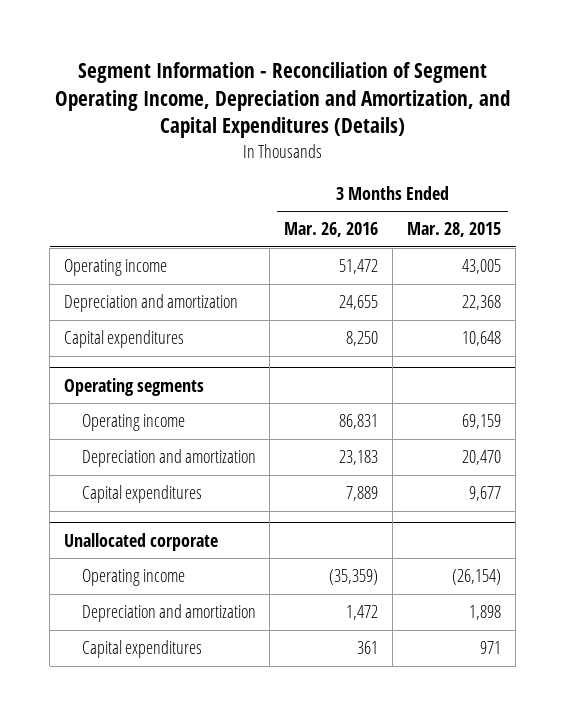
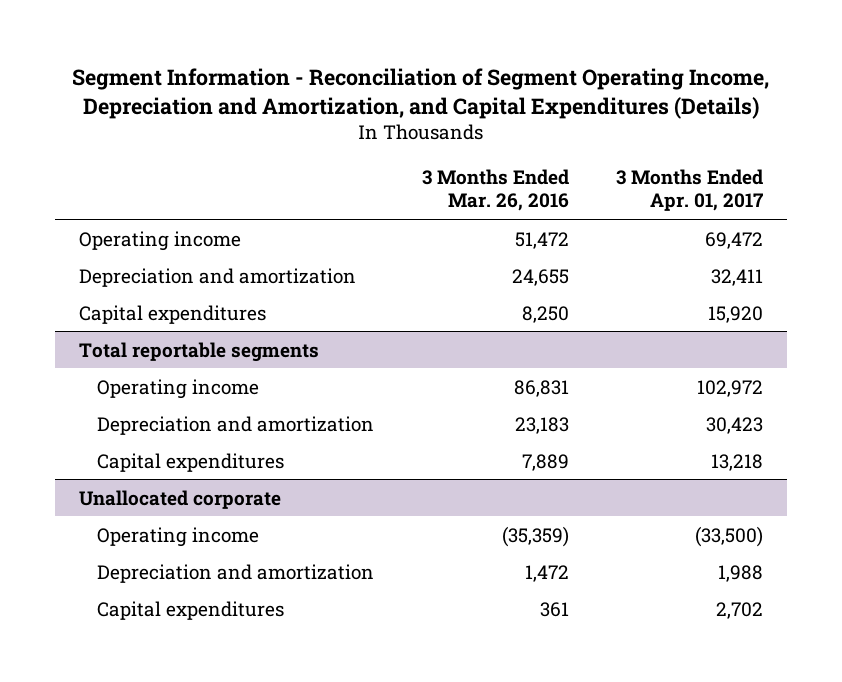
[407,222,502,238] Mar. 28, 2015 -> none
none -> [616,168,764,212] 3 Months Ended Apr. 01, 2017
[64,377,205,396] Operating segments -> [78,341,319,362] Total reportable segments

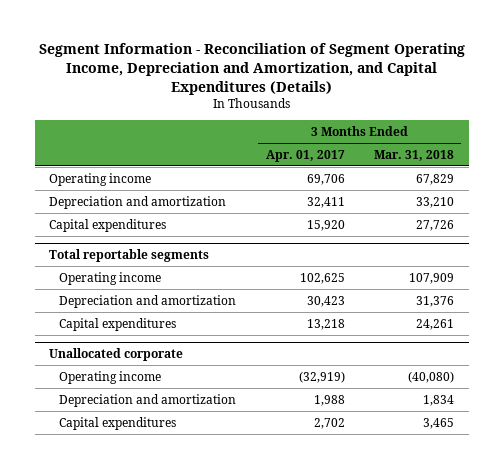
[421,168,569,212] 3 Months Ended Mar. 26, 2016 -> none
none -> [373,149,454,161] Mar. 31, 2018
[705,231,764,249] 69,472 -> [306,173,345,185] 69,706
[697,379,764,397] 102,972 -> [299,272,345,284] 102,625
[695,525,764,547] (33,500) -> [298,370,345,383] (32,919)

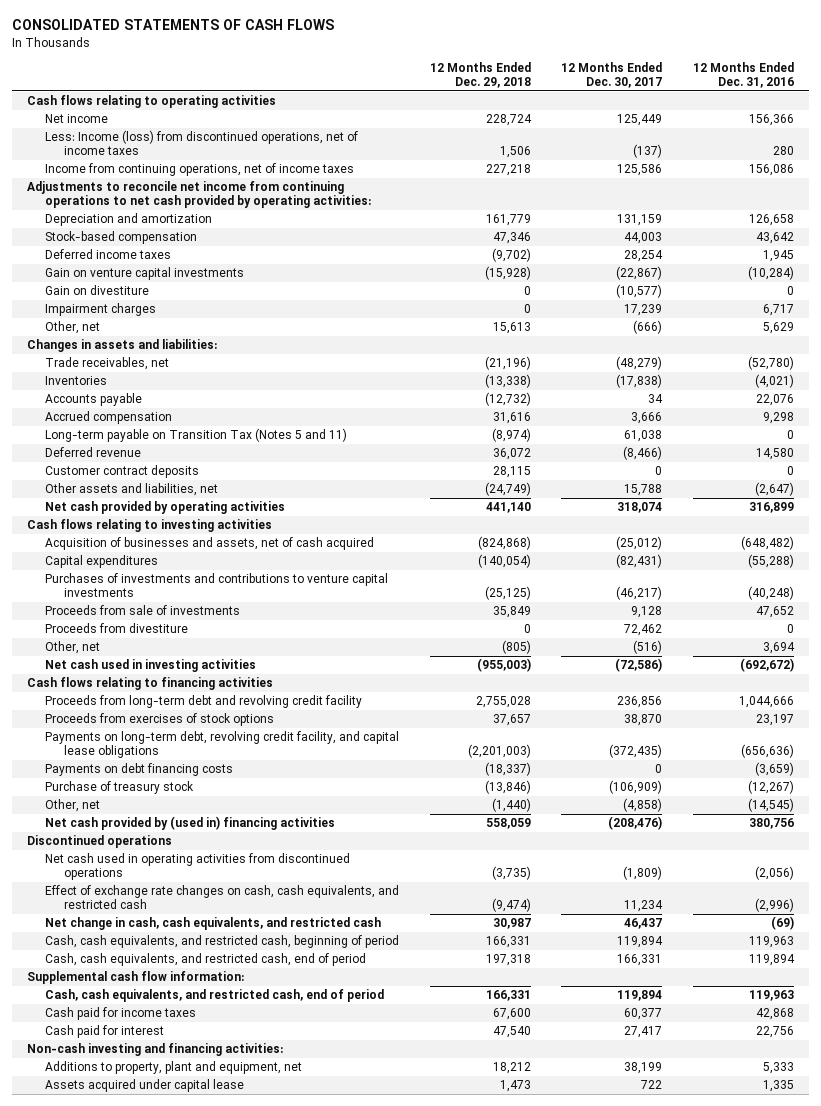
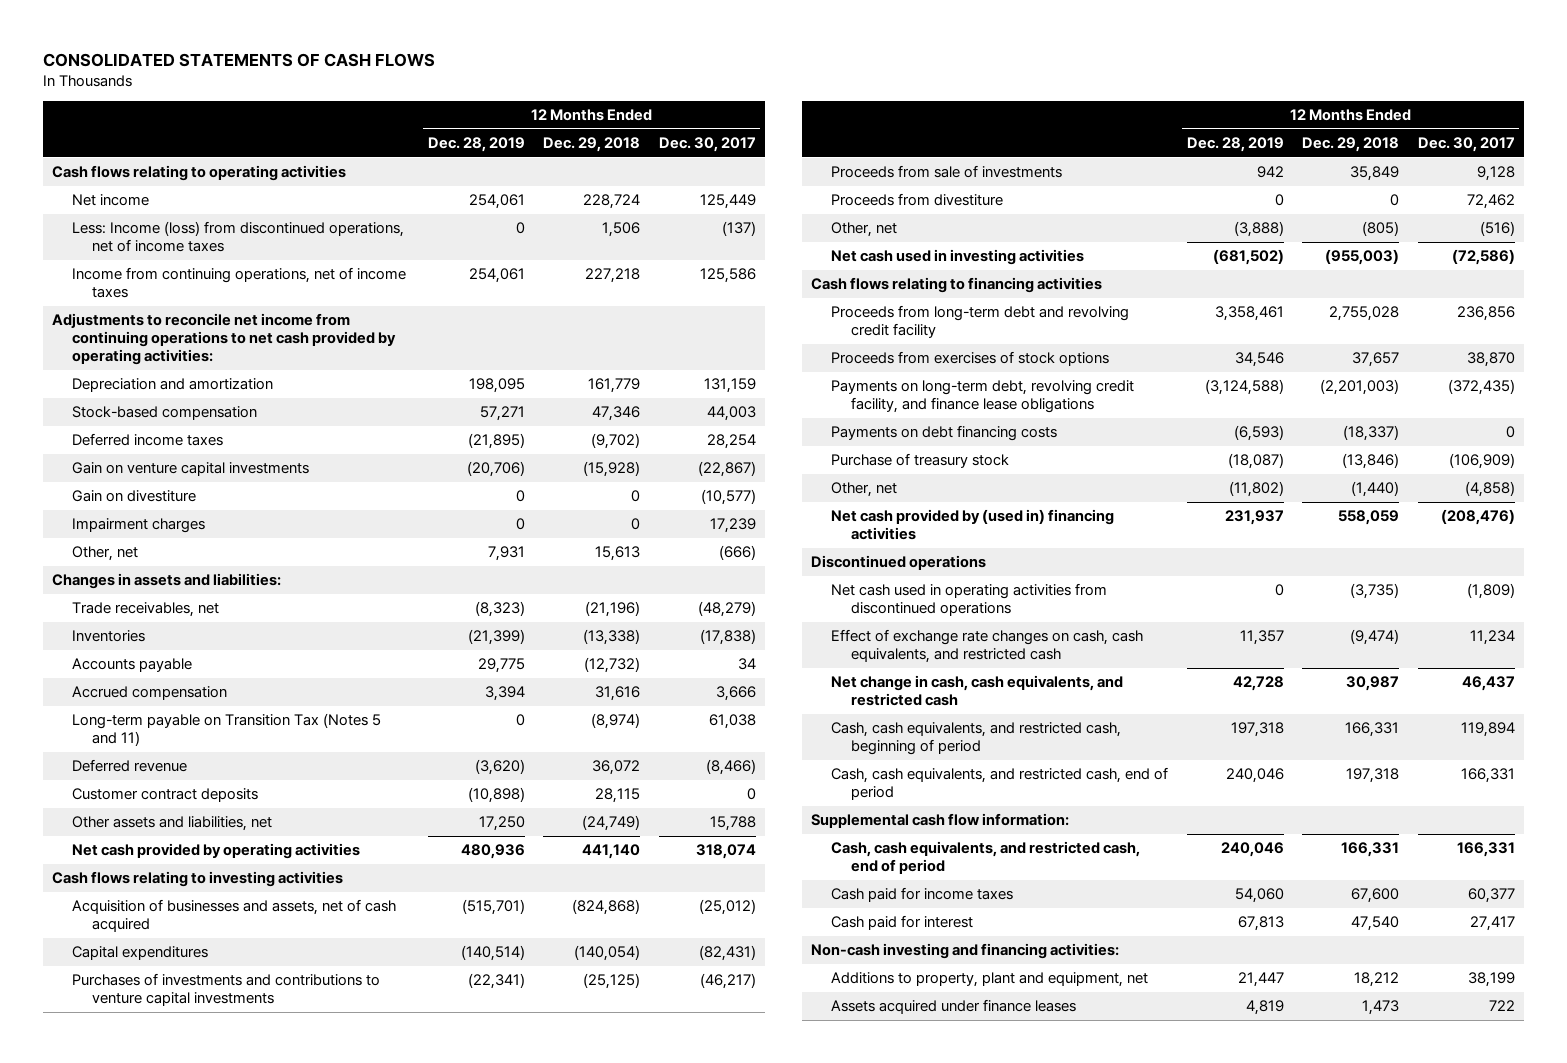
[692,61,794,88] 12 Months Ended Dec. 31, 2016 -> none
none -> [427,136,525,152] Dec. 28, 2019
[45,731,400,759] Payments on long-term debt, revolving credit facility, and capital lease obligations -> [831,380,1135,414] Payments on long-term debt, revolving credit facility, and finance lease obligations
[617,990,663,1002] 119,894 -> [1456,842,1515,858] 166,331
[45,1079,245,1093] Assets acquired under capital lease -> [831,999,1077,1015] Assets acquired under finance leases

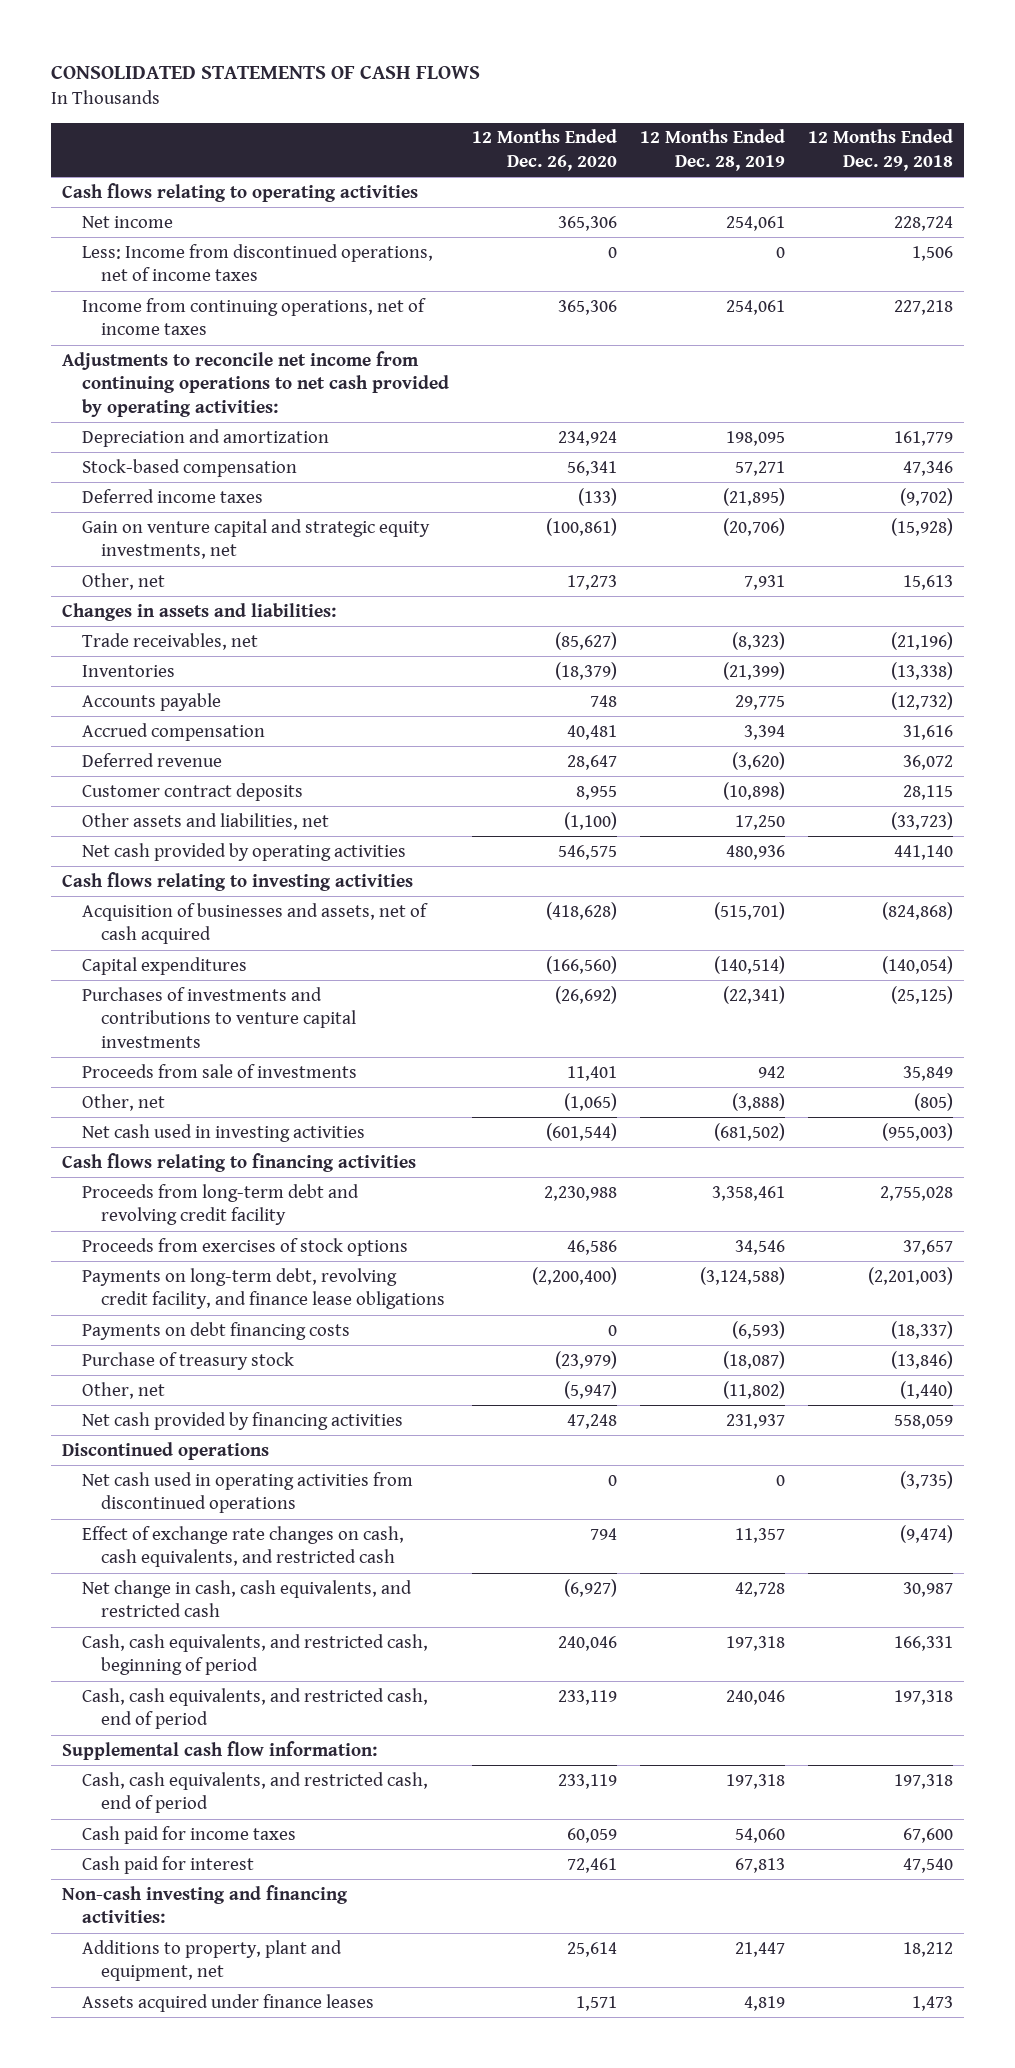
[658,136,756,152] Dec. 30, 2017 -> none
none -> [471,129,617,171] 12 Months Ended Dec. 26, 2020
[72,221,405,253] Less: Income (loss) from discontinued operations, net of income taxes -> [81,243,433,282] Less: Income from discontinued operations, net of income taxes
[72,490,197,503] Gain on divestiture -> none
[72,518,206,534] Impairment charges -> none
[72,462,310,477] Gain on venture capital investments -> [81,518,430,560] Gain on venture capital and strategic equity investments, net
[72,713,382,747] Long-term payable on Transition Tax (Notes 5 and 11) -> none
[582,815,641,832] (24,749) -> [890,811,953,830] (33,723)
[831,193,1004,207] Proceeds from divestiture -> none
[831,509,1115,541] Net cash provided by (used in) financing activities -> [81,1411,403,1430] Net cash provided by financing activities
[1220,842,1284,858] 240,046 -> [725,1773,785,1789] 197,318
[1341,842,1400,858] 166,331 -> [893,1773,953,1789] 197,318

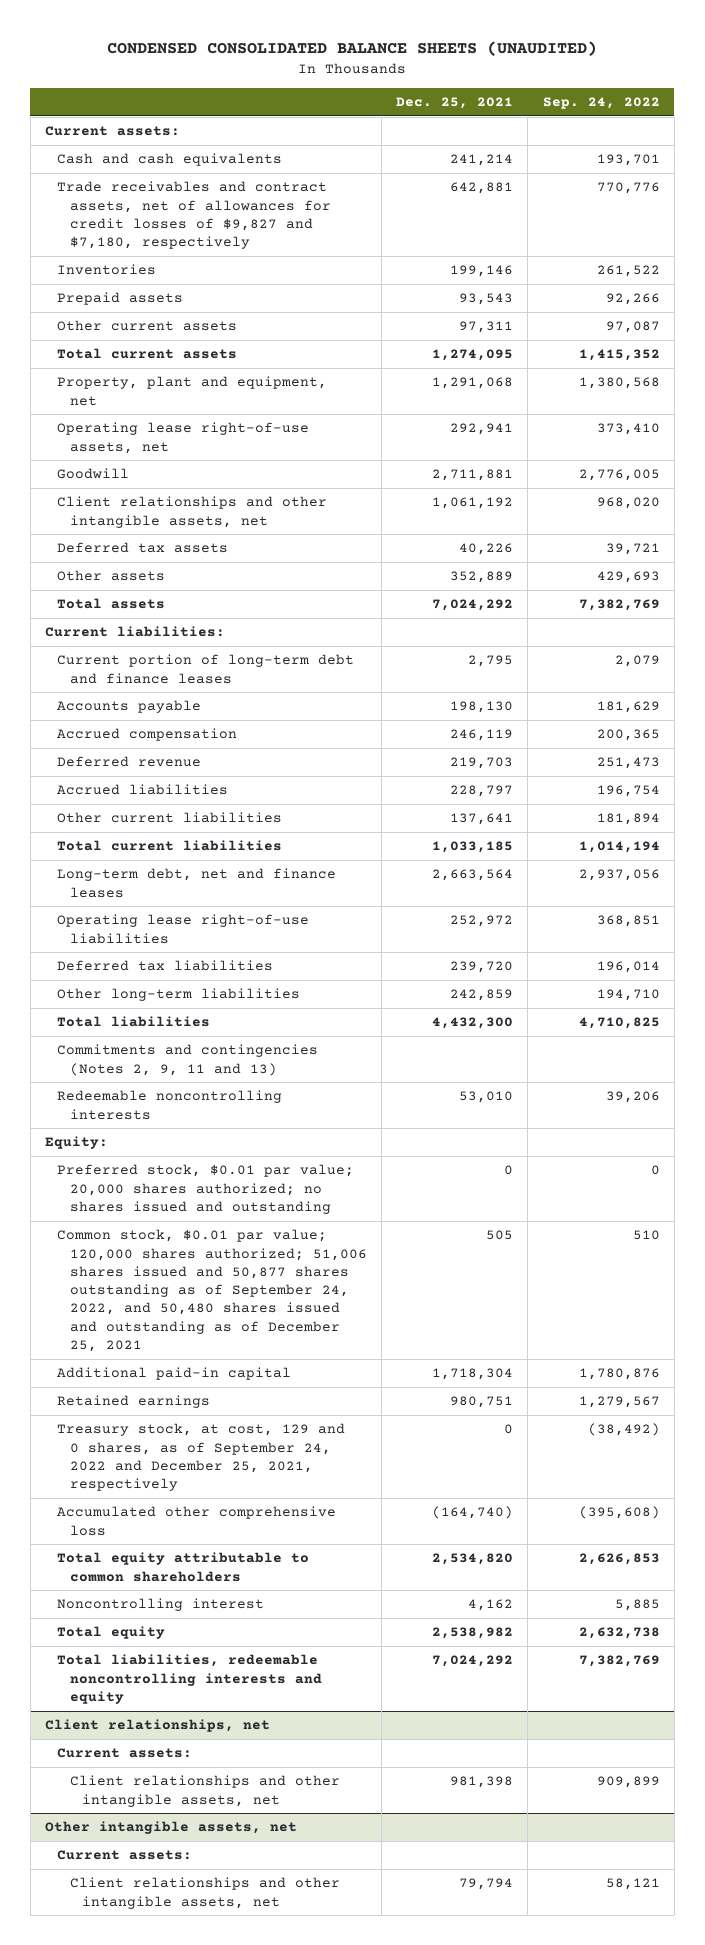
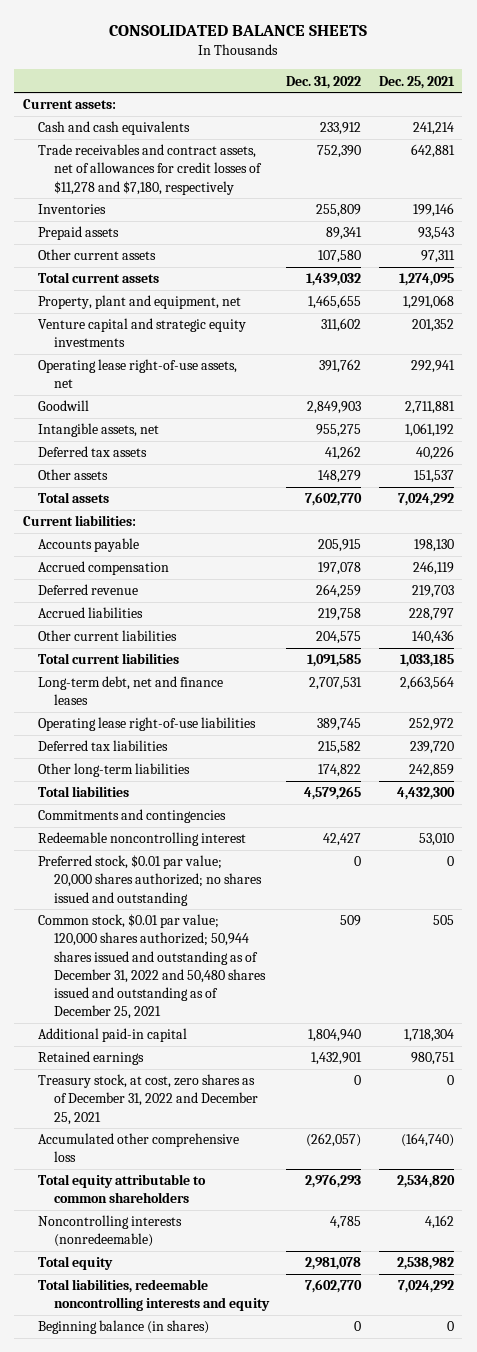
[107,41,598,57] CONDENSED CONSOLIDATED BALANCE SHEETS (UNAUDITED) -> [109,25,368,37] CONSOLIDATED BALANCE SHEETS
[542,97,660,110] Sep. 24, 2022 -> none
none -> [286,75,362,89] Dec. 31, 2022
[57,181,331,250] Trade receivables and contract assets, net of allowances for credit losses of $9,827 and $7,180, respectively -> [38,144,262,195] Trade receivables and contract assets, net of allowances for credit losses of $11,278 and $7,180, respectively
none -> [38,318,247,348] Venture capital and strategic equity investments
[57,496,328,528] Client relationships and other intangible assets, net -> [38,423,160,438] Intangible assets, net
[450,571,514,584] 352,889 -> [413,470,454,484] 151,537
[57,654,355,684] Current portion of long-term debt and finance leases -> none
[450,813,514,826] 137,641 -> [411,630,454,645] 140,436
[45,1136,109,1150] Equity: -> none
[57,1044,319,1076] Commitments and contingencies (Notes 2, 9, 11 and 13) -> [38,809,227,824] Commitments and contingencies
[57,1090,283,1120] Redeemable noncontrolling interests -> [38,832,247,847] Redeemable noncontrolling interest
[57,1229,367,1352] Common stock, $0.01 par value; 120,000 shares authorized; 51,006 shares issued and 50,877 shares outstanding as of September 24, 2022, and 50,480 shares issued and outstanding as of December 25, 2021 -> [38,914,266,1020] Common stock, $0.01 par value; 120,000 shares authorized; 50,944 shares issued and outstanding as of December 31, 2022 and 50,480 shares issued and outstanding as of December 25, 2021
[57,1423,346,1492] Treasury stock, at cost, 129 and 0 shares, as of September 24, 2022 and December 25, 2021, respectively -> [38,1074,258,1125] Treasury stock, at cost, zero shares as of December 31, 2022 and December 25, 2021
[57,1598,265,1612] Noncontrolling interest -> [38,1215,183,1248] Noncontrolling interests (nonredeemable)
[45,1719,271,1733] Client relationships, net -> none
[57,1748,193,1759] Current assets: -> none
[69,1775,340,1807] Client relationships and other intangible assets, net -> none
[45,1821,298,1835] Other intangible assets, net -> none
[57,1850,193,1861] Current assets: -> none
[69,1877,340,1909] Client relationships and other intangible assets, net -> none
none -> [38,1320,210,1335] Beginning balance (in shares)

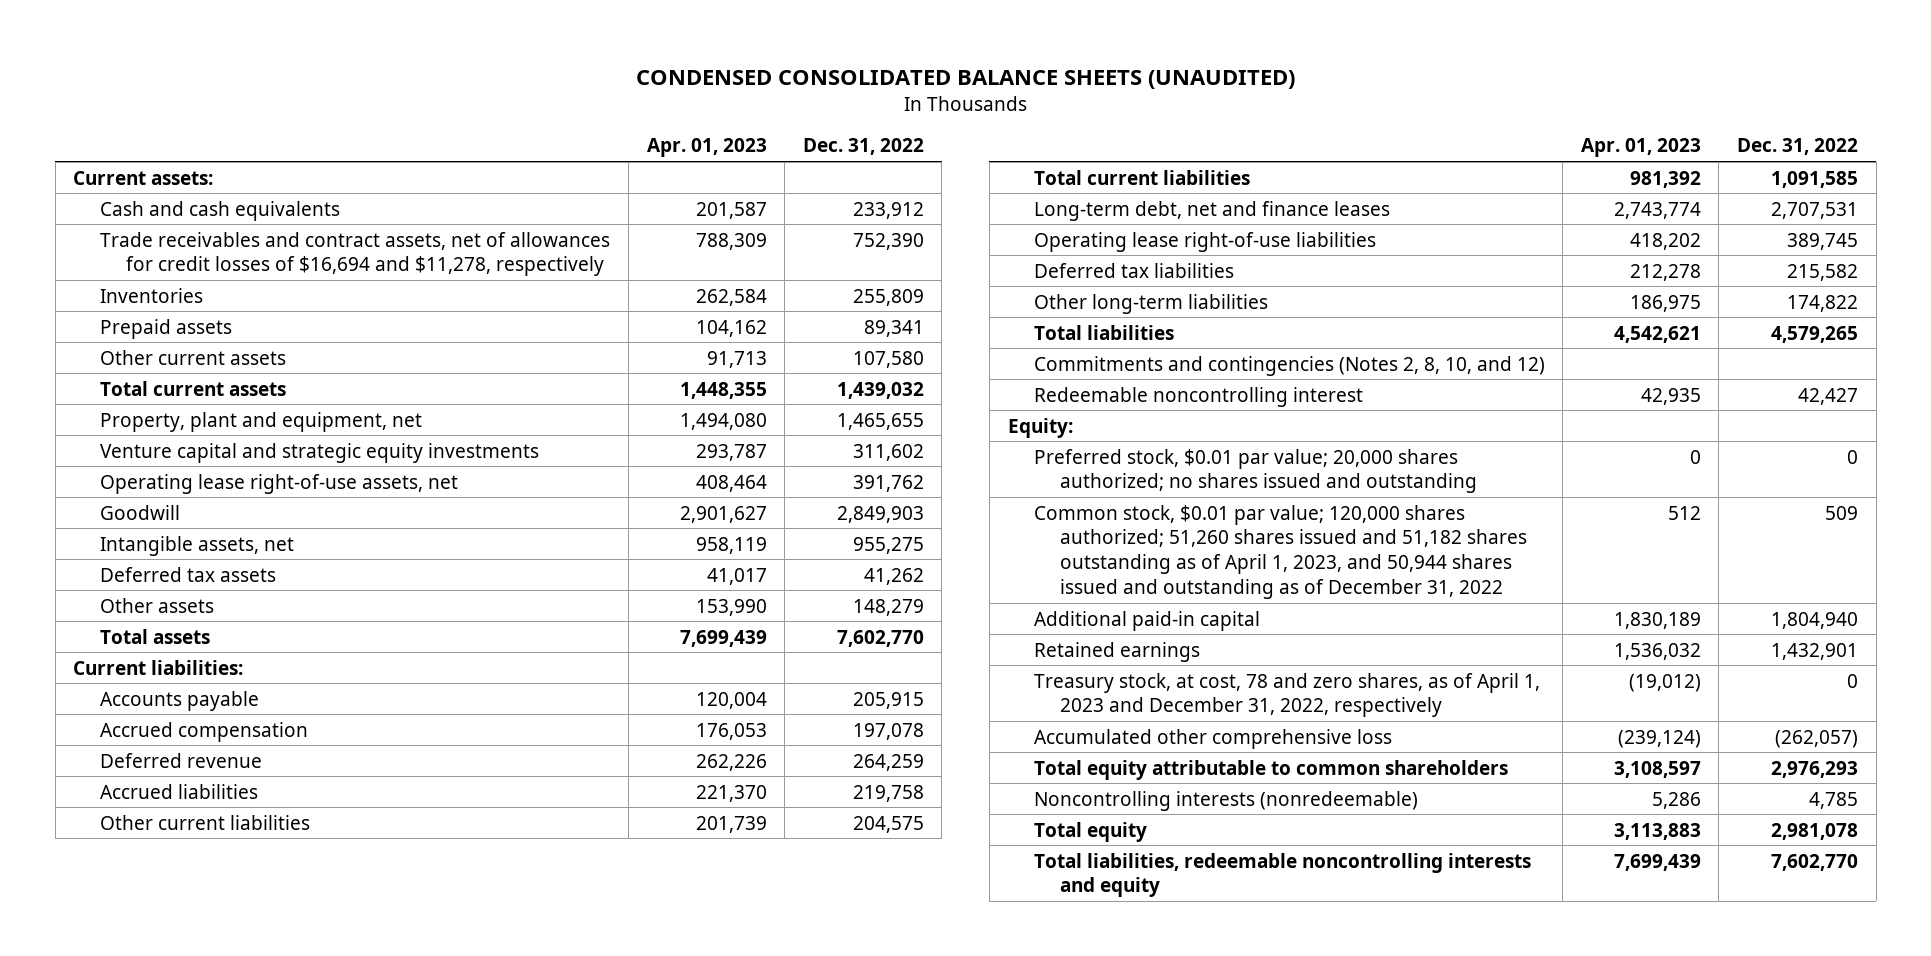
[109,25,368,37] CONSOLIDATED BALANCE SHEETS -> [635,69,1295,89] CONDENSED CONSOLIDATED BALANCE SHEETS (UNAUDITED)
[378,75,455,89] Dec. 25, 2021 -> none
none -> [646,138,767,158] Apr. 01, 2023
[38,144,262,195] Trade receivables and contract assets, net of allowances for credit losses of $11,278 and $7,180, respectively -> [99,231,610,277] Trade receivables and contract assets, net of allowances for credit losses of $16,694 and $11,278, respectively
[38,809,227,824] Commitments and contingencies -> [1033,355,1545,376] Commitments and contingencies (Notes 2, 8, 10, and 12)
none -> [1007,417,1073,438] Equity:
[38,914,266,1020] Common stock, $0.01 par value; 120,000 shares authorized; 50,944 shares issued and outstanding as of December 31, 2022 and 50,480 shares issued and outstanding as of December 25, 2021 -> [1033,504,1527,599] Common stock, $0.01 par value; 120,000 shares authorized; 51,260 shares issued and 51,182 shares outstanding as of April 1, 2023, and 50,944 shares issued and outstanding as of December 31, 2022
[38,1074,258,1125] Treasury stock, at cost, zero shares as of December 31, 2022 and December 25, 2021 -> [1033,672,1540,718] Treasury stock, at cost, 78 and zero shares, as of April 1, 2023 and December 31, 2022, respectively
[38,1320,210,1335] Beginning balance (in shares) -> none

